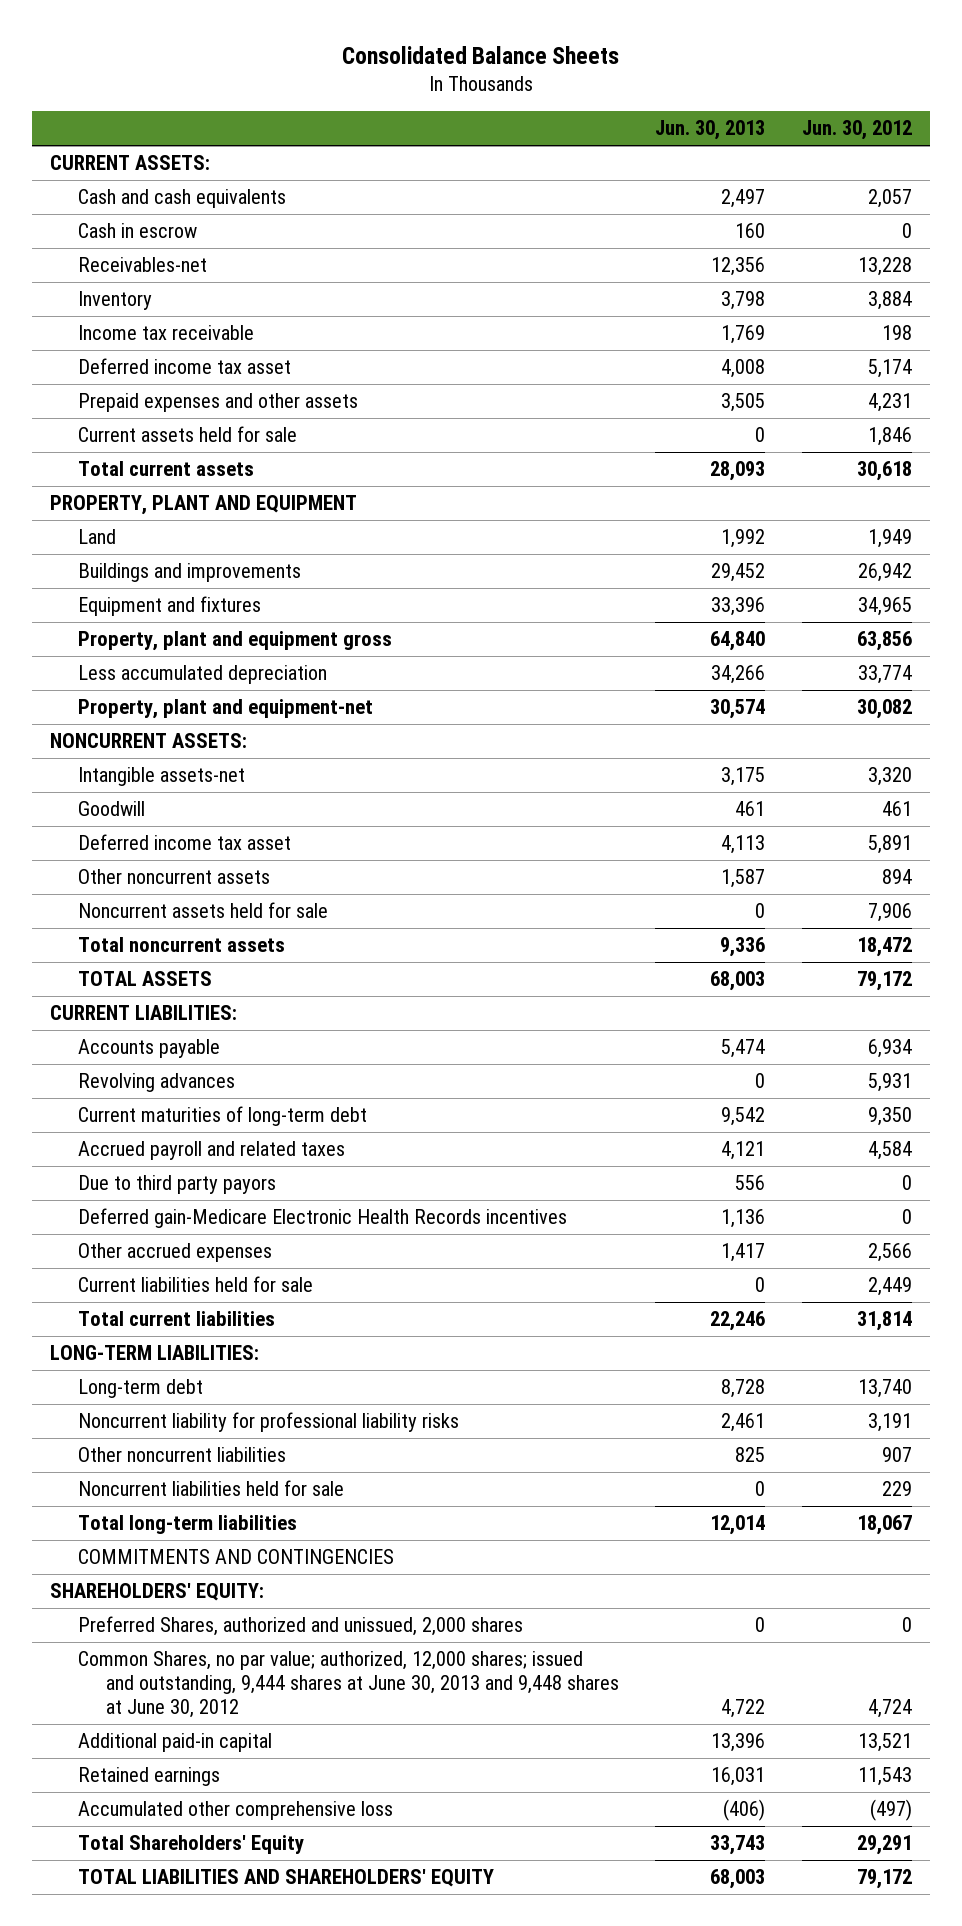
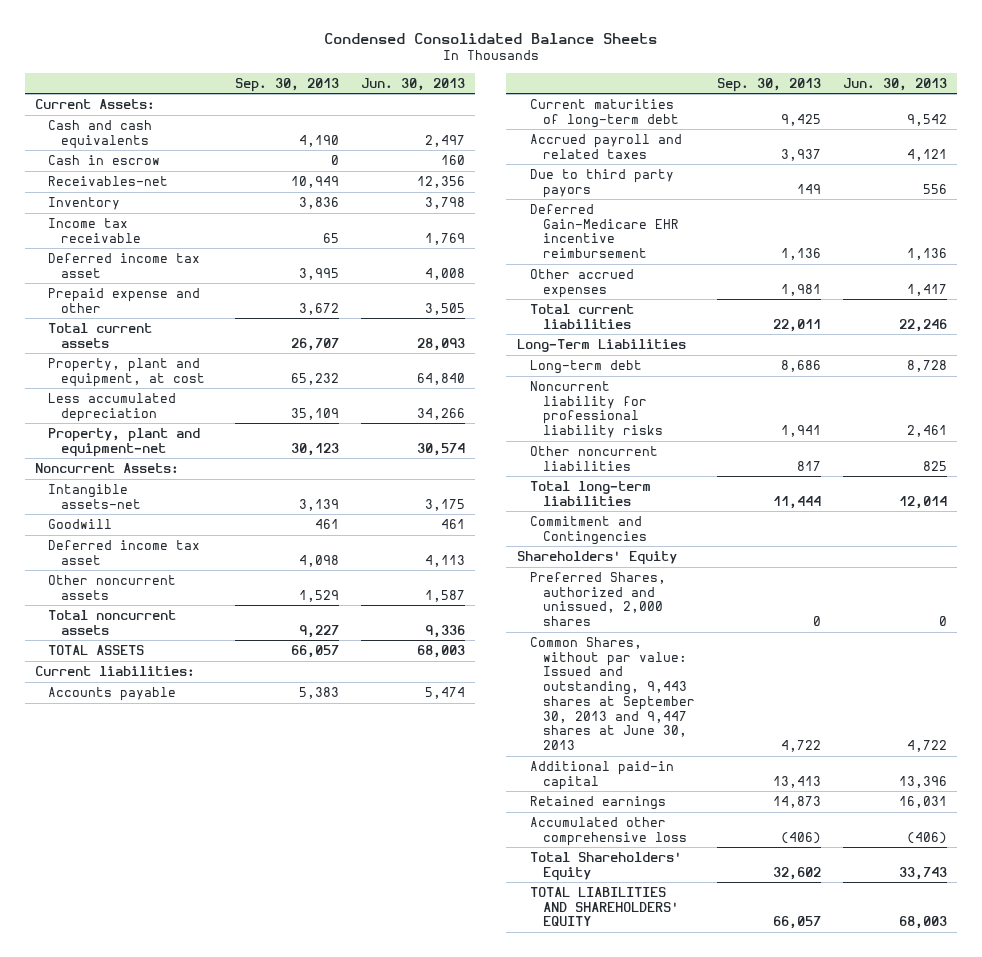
[342,45,620,64] Consolidated Balance Sheets -> [323,32,657,44] Condensed Consolidated Balance Sheets
[802,120,913,141] Jun. 30, 2012 -> none
none -> [234,77,339,92] Sep. 30, 2013
[50,155,211,171] CURRENT ASSETS: -> [35,99,156,110] Current Assets:
[77,426,297,443] Current assets held for sale -> none
[77,393,358,413] Prepaid expenses and other assets -> [48,288,201,313] Prepaid expense and other
[50,495,358,516] PROPERTY, PLANT AND EQUIPMENT -> none
[77,529,116,545] Land -> none
[77,563,301,583] Buildings and improvements -> none
[77,596,261,617] Equipment and fixtures -> none
[77,631,392,652] Property, plant and equipment gross -> [48,358,206,387] Property, plant and equipment, at cost
[50,733,248,749] NONCURRENT ASSETS: -> [35,463,180,474] Noncurrent Assets:
[77,902,328,919] Noncurrent assets held for sale -> none
[50,1005,238,1021] CURRENT LIABILITIES: -> [35,666,196,677] Current liabilities:
[77,1073,235,1093] Revolving advances -> none
[77,1208,567,1229] Deferred gain-Medicare Electronic Health Records incentives -> [530,204,680,259] Deferred Gain-Medicare EHR incentive reimbursement
[77,1276,313,1293] Current liabilities held for sale -> none
[50,1345,260,1361] LONG-TERM LIABILITIES: -> [517,339,687,353] Long-Term Liabilities
[77,1480,344,1497] Noncurrent liabilities held for sale -> none
[77,1549,394,1565] COMMITMENTS AND CONTINGENCIES -> [530,516,648,545] Commitment and Contingencies
[50,1583,265,1602] SHAREHOLDERS' EQUITY: -> [517,551,678,566] Shareholders' Equity
[77,1651,619,1719] Common Shares, no par value; authorized, 12,000 shares; issued and outstanding, 9,444 shares at June 30, 2013 and 9,448 shares at June 30, 2012 -> [530,637,696,750] Common Shares, without par value: Issued and outstanding, 9,443 shares at September 30, 2013 and 9,447 shares at June 30, 2013

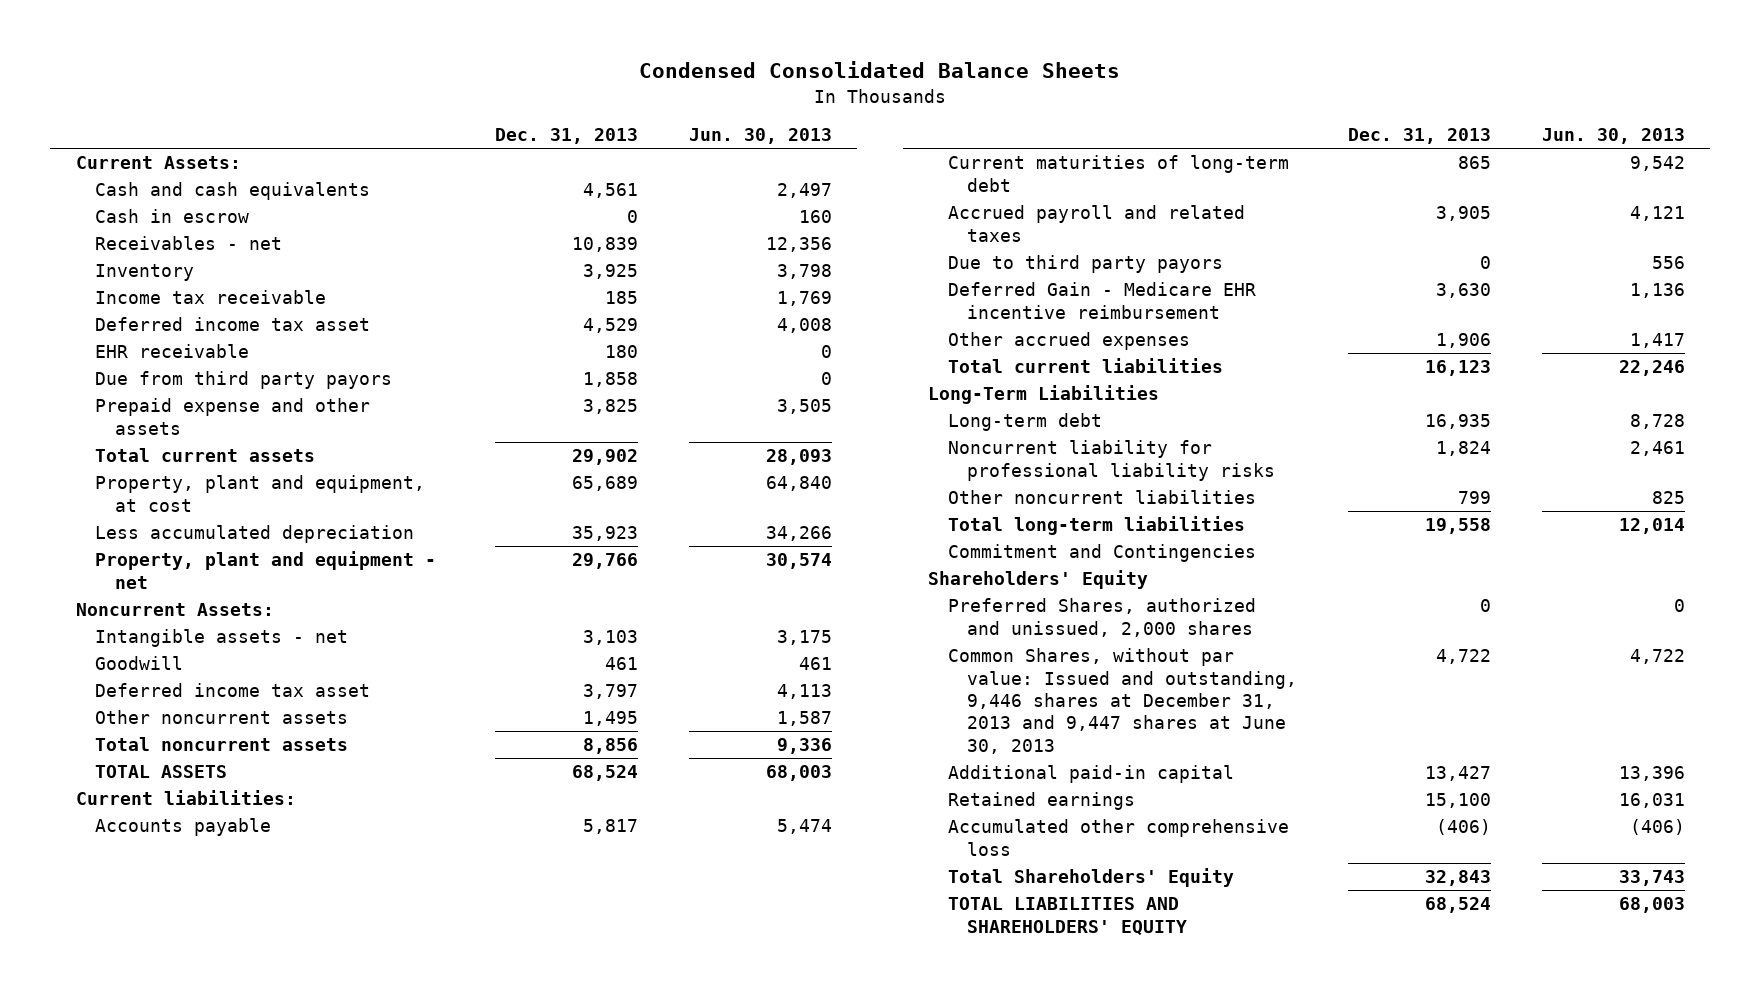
[234,77,339,92] Sep. 30, 2013 -> none
none -> [495,128,639,145] Dec. 31, 2013
[48,176,169,187] Receivables-net -> [95,236,283,251] Receivables - net
none -> [95,344,250,359] EHR receivable
none -> [95,371,393,390] Due from third party payors
[48,288,201,313] Prepaid expense and other -> [95,398,371,435] Prepaid expense and other assets
[48,428,201,457] Property, plant and equipment-net -> [95,551,437,589] Property, plant and equipment - net
[48,484,142,509] Intangible assets-net -> [95,629,349,648] Intangible assets - net
[530,204,680,259] Deferred Gain-Medicare EHR incentive reimbursement -> [947,282,1256,319] Deferred Gain - Medicare EHR incentive reimbursement
[530,637,696,750] Common Shares, without par value: Issued and outstanding, 9,443 shares at September 30, 2013 and 9,447 shares at June 30, 2013 -> [947,648,1298,754] Common Shares, without par value: Issued and outstanding, 9,446 shares at December 31, 2013 and 9,447 shares at June 30, 2013

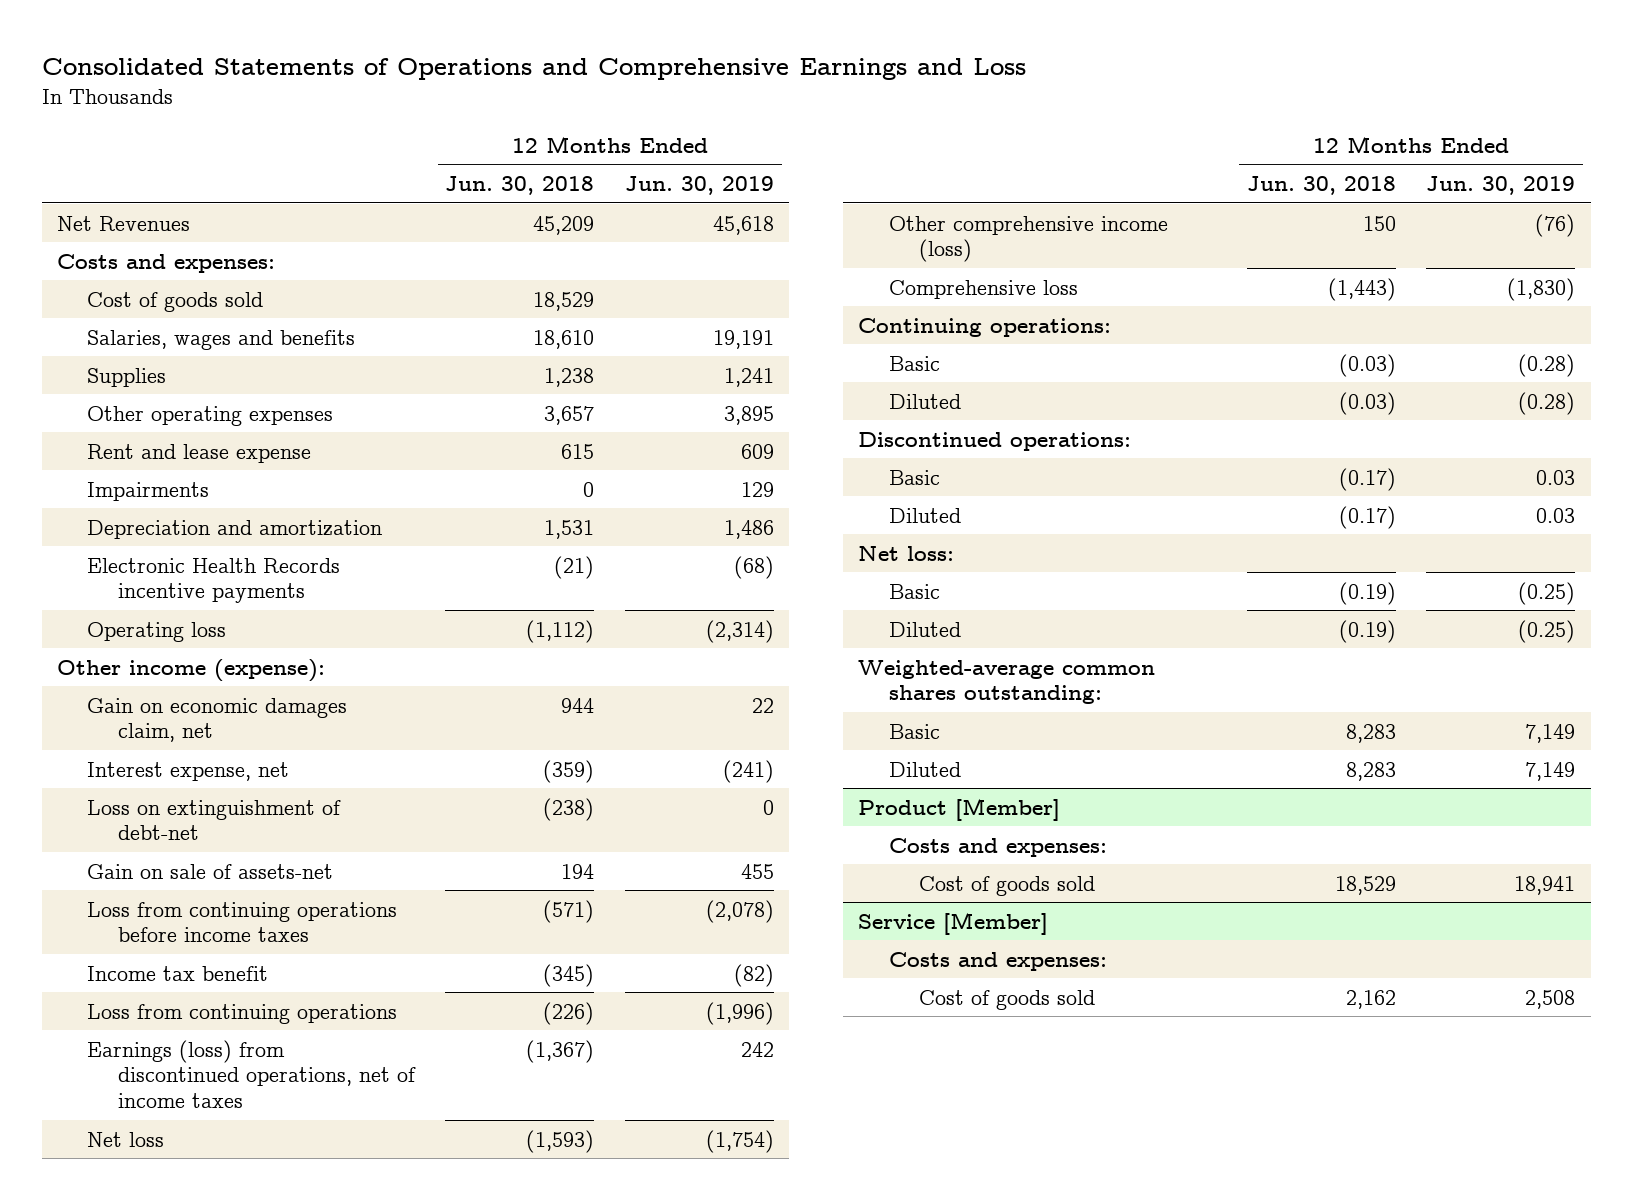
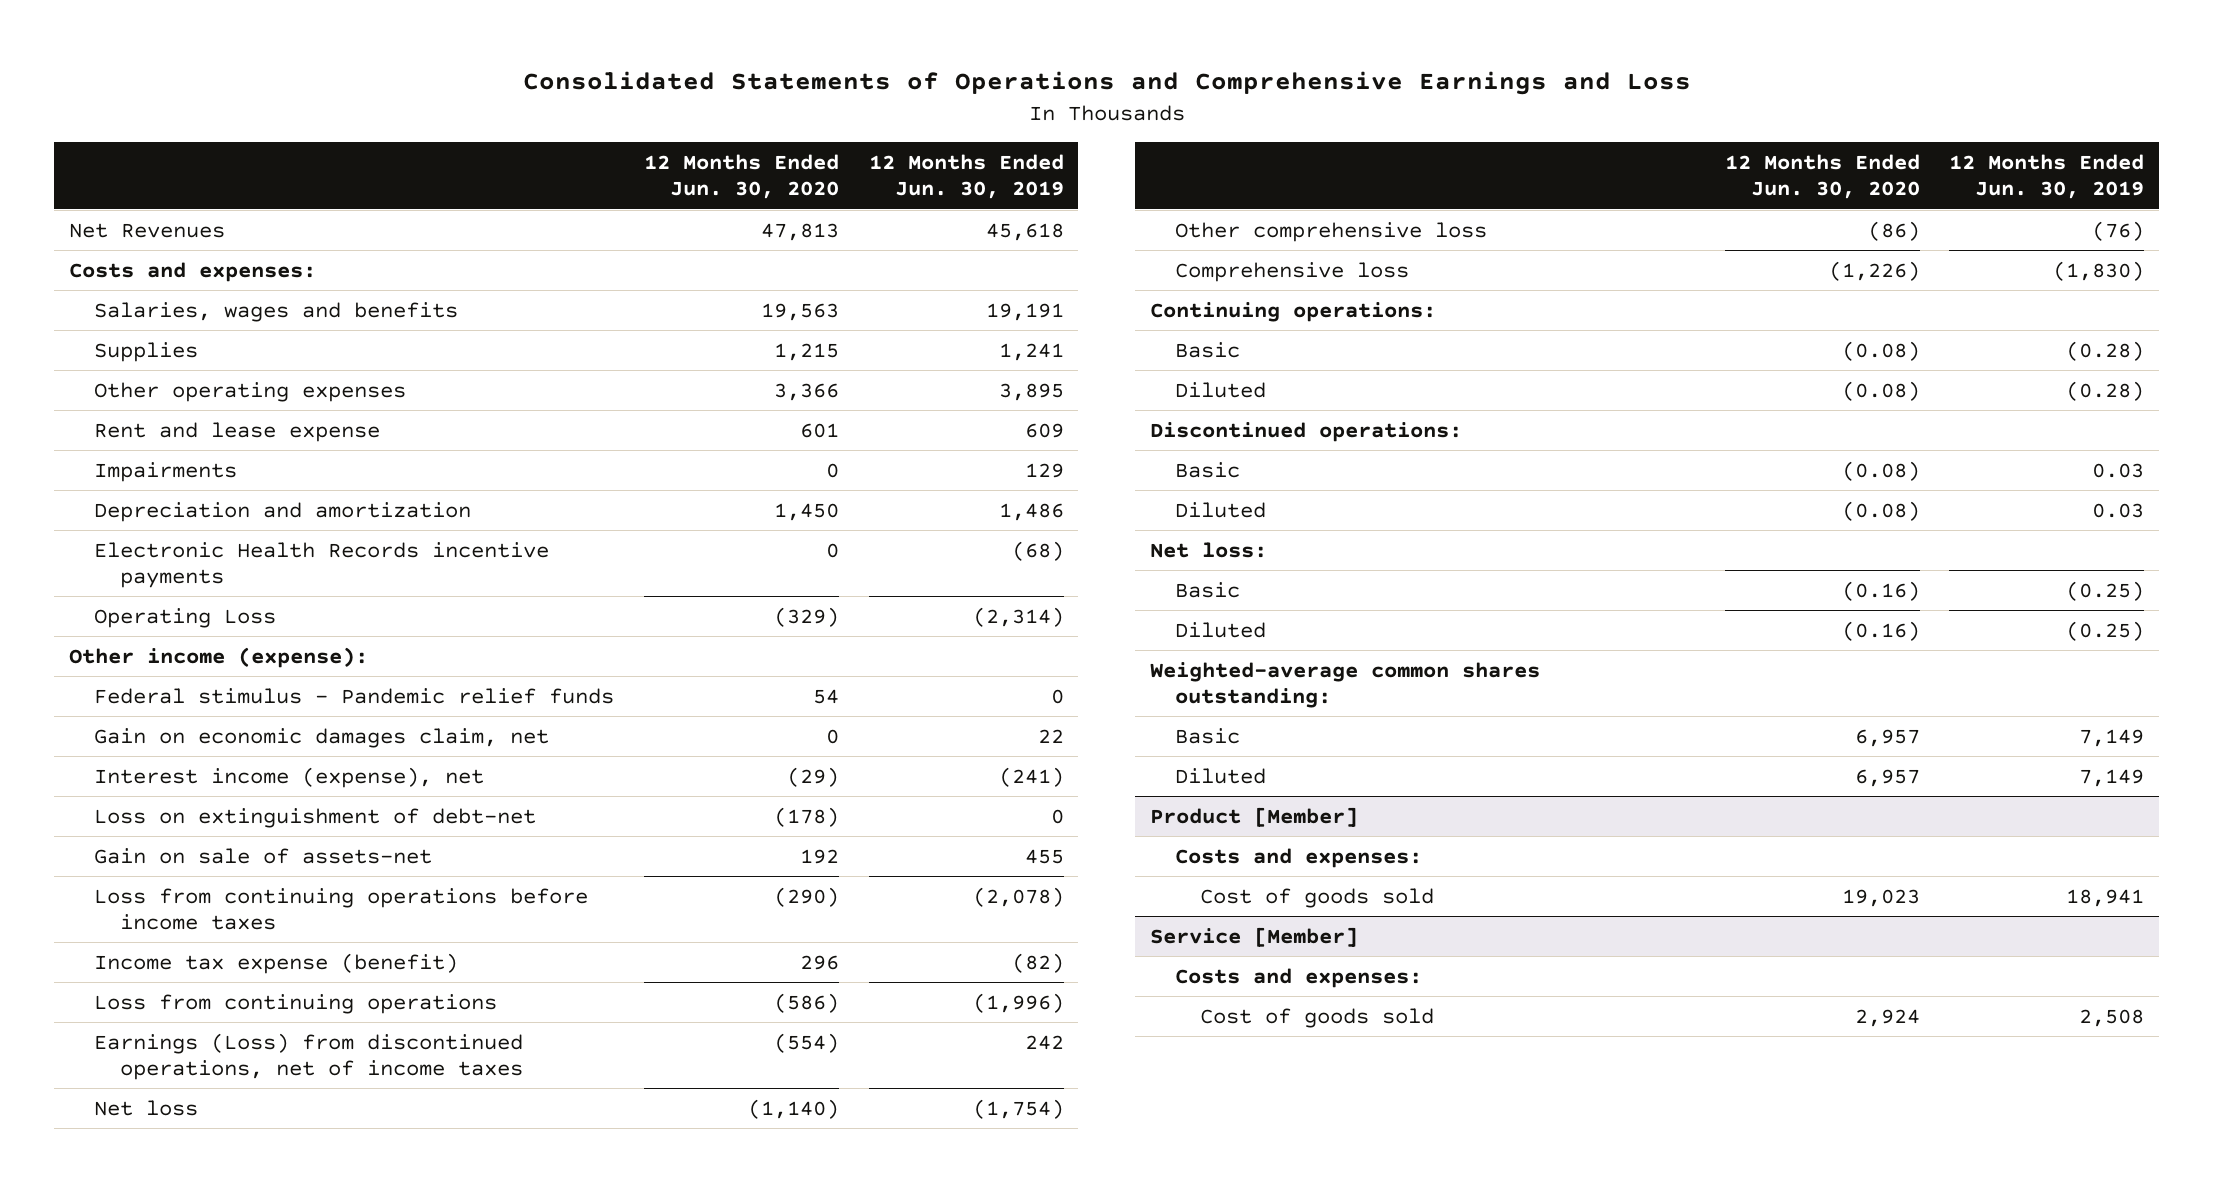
[445,175,595,195] Jun. 30, 2018 -> none
none -> [643,153,839,200] 12 Months Ended Jun. 30, 2020
[87,291,264,312] Cost of goods sold -> none
[87,621,227,642] Operating loss -> [94,607,277,628] Operating Loss
none -> [94,687,615,704] Federal stimulus - Pandemic relief funds
[87,761,290,781] Interest expense, net -> [94,766,485,788] Interest income (expense), net
[87,965,269,981] Income tax benefit -> [94,952,459,974] Income tax expense (benefit)
[87,1039,416,1109] Earnings (loss) from discontinued operations, net of income taxes -> [94,1032,524,1081] Earnings (Loss) from discontinued operations, net of income taxes
[888,215,1168,263] Other comprehensive income (loss) -> [1174,221,1487,242] Other comprehensive loss

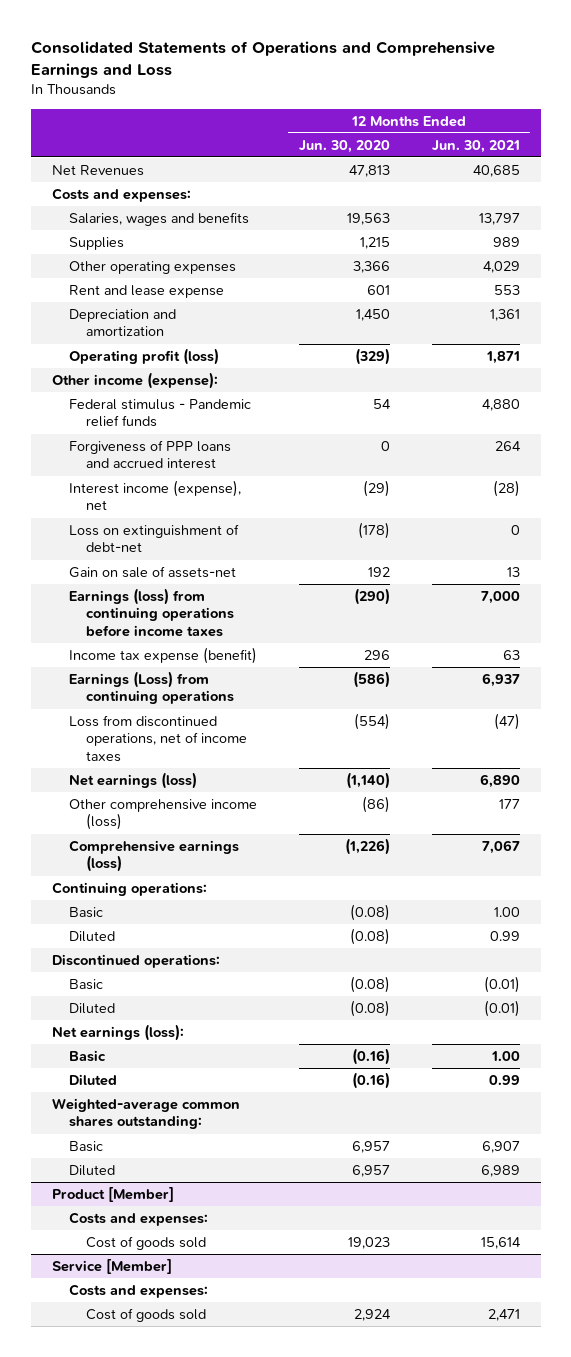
[868,153,1064,200] 12 Months Ended Jun. 30, 2019 -> none
none -> [431,139,520,153] Jun. 30, 2021
[94,461,238,482] Impairments -> none
[94,541,550,589] Electronic Health Records incentive payments -> none
[94,607,277,628] Operating Loss -> [68,347,219,365] Operating profit (loss)
[94,727,550,748] Gain on economic damages claim, net -> none
none -> [68,439,231,470] Forgiveness of PPP loans and accrued interest
[94,887,589,931] Loss from continuing operations before income taxes -> [68,587,234,637] Earnings (loss) from continuing operations before income taxes
[94,993,498,1014] Loss from continuing operations -> [68,670,234,705] Earnings (Loss) from continuing operations
[94,1032,524,1081] Earnings (Loss) from discontinued operations, net of income taxes -> [68,714,247,762] Loss from discontinued operations, net of income taxes
[94,1099,199,1116] Net loss -> [68,771,197,789] Net earnings (loss)
[1174,221,1487,242] Other comprehensive loss -> [68,798,257,831] Other comprehensive income (loss)
[1174,261,1409,282] Comprehensive loss -> [68,839,239,873] Comprehensive earnings (loss)
[1149,541,1267,558] Net loss: -> [51,1023,184,1041] Net earnings (loss):

